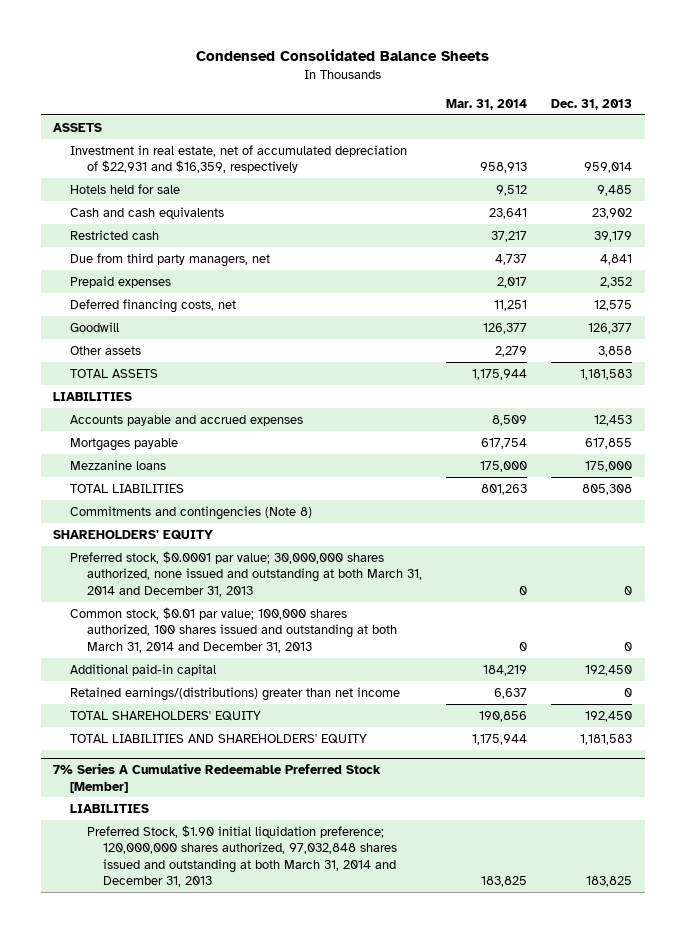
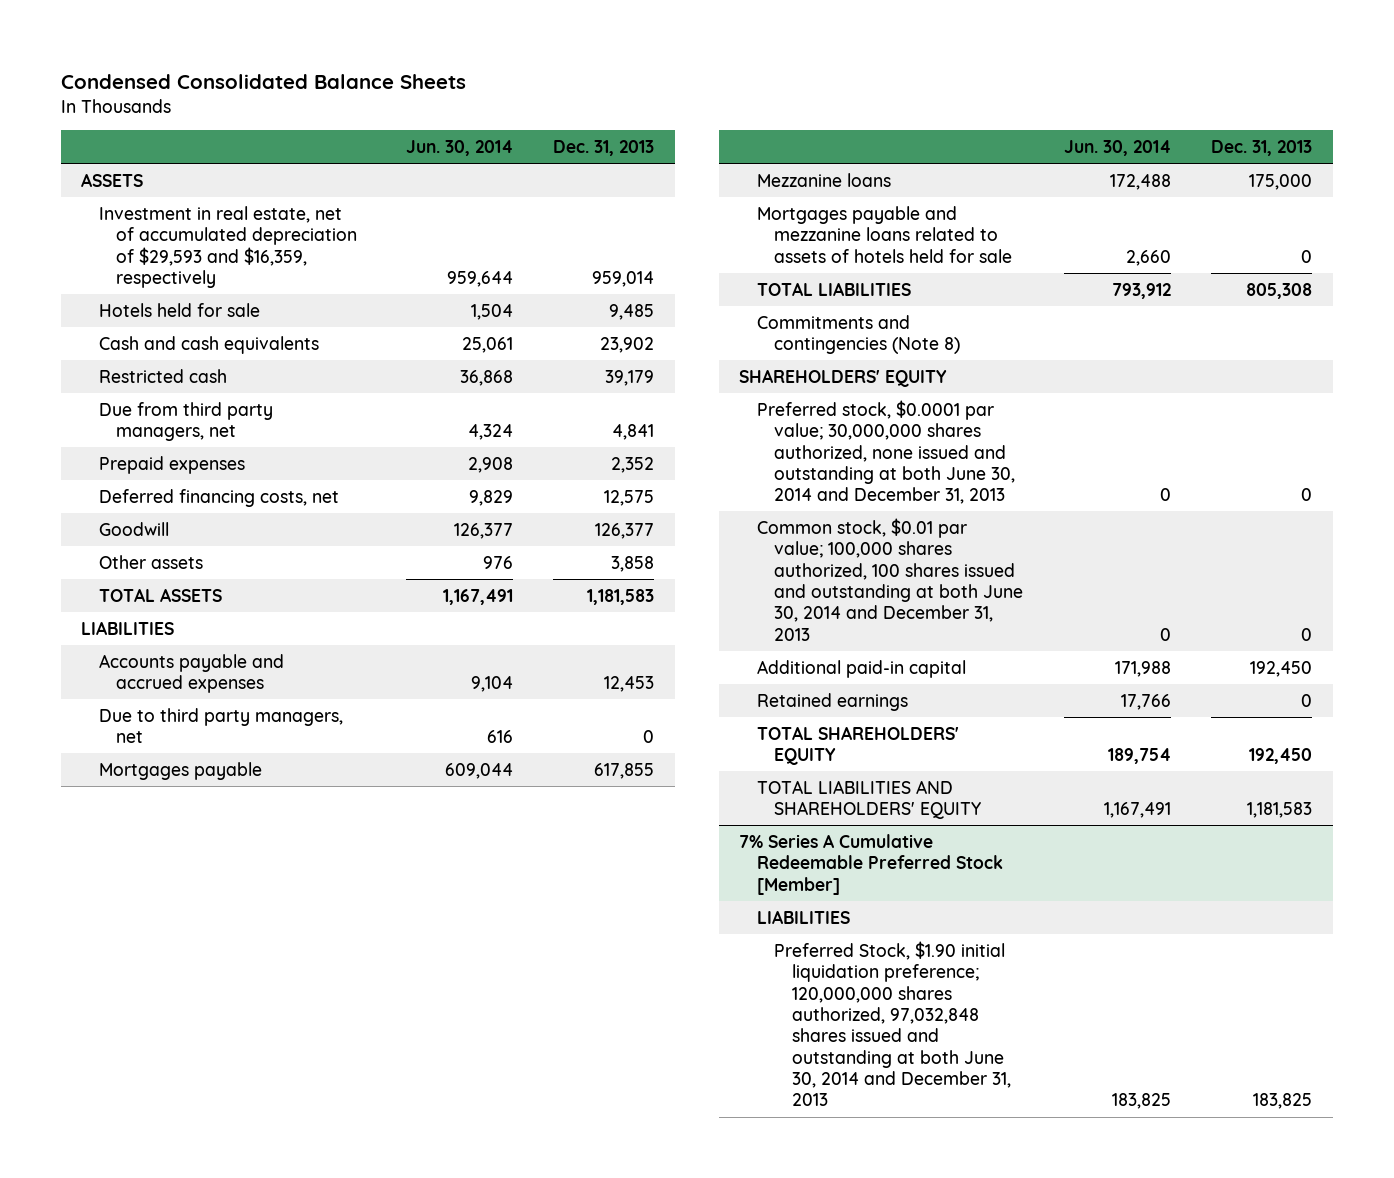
[446,98,528,110] Mar. 31, 2014 -> none
none -> [405,140,513,157] Jun. 30, 2014
[70,144,408,174] Investment in real estate, net of accumulated depreciation of $22,931 and $16,359, respectively -> [98,205,358,288] Investment in real estate, net of accumulated depreciation of $29,593 and $16,359, respectively
none -> [98,707,343,744] Due to third party managers, net
none -> [756,205,1013,263] Mortgages payable and mezzanine loans related to assets of hotels held for sale
[70,550,422,597] Preferred stock, $0.0001 par value; 30,000,000 shares authorized, none issued and outstanding at both March 31, 2014 and December 31, 2013 -> [756,399,1016,505] Preferred stock, $0.0001 par value; 30,000,000 shares authorized, none issued and outstanding at both June 30, 2014 and December 31, 2013
[70,606,397,653] Common stock, $0.01 par value; 100,000 shares authorized, 100 shares issued and outstanding at both March 31, 2014 and December 31, 2013 -> [756,517,1024,641] Common stock, $0.01 par value; 100,000 shares authorized, 100 shares issued and outstanding at both June 30, 2014 and December 31, 2013
[70,686,401,701] Retained earnings/(distributions) greater than net income -> [756,692,908,711] Retained earnings
[86,824,398,888] Preferred Stock, $1.90 initial liquidation preference; 120,000,000 shares authorized, 97,032,848 shares issued and outstanding at both March 31, 2014 and December 31, 2013 -> [774,940,1011,1107] Preferred Stock, $1.90 initial liquidation preference; 120,000,000 shares authorized, 97,032,848 shares issued and outstanding at both June 30, 2014 and December 31, 2013

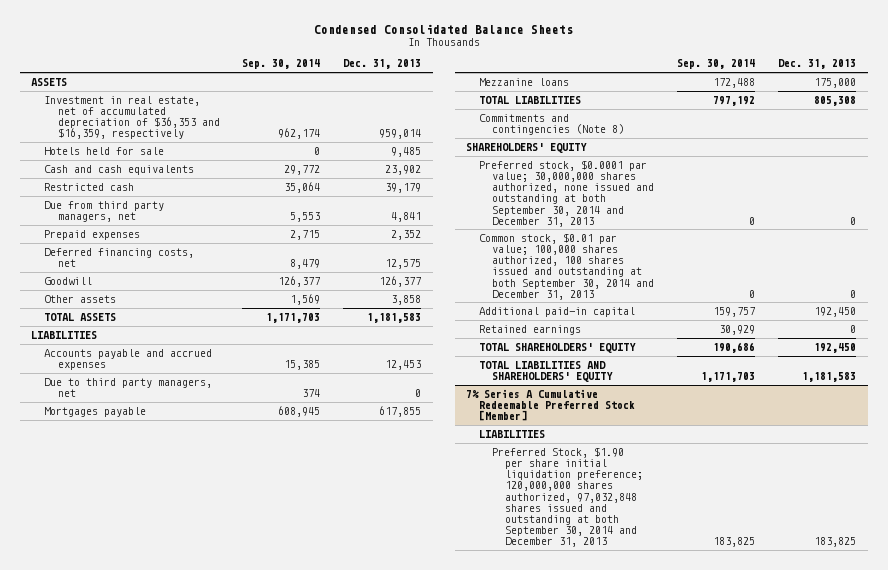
[405,140,513,157] Jun. 30, 2014 -> none
none -> [242,59,321,70] Sep. 30, 2014
[98,205,358,288] Investment in real estate, net of accumulated depreciation of $29,593 and $16,359, respectively -> [44,95,220,140] Investment in real estate, net of accumulated depreciation of $36,353 and $16,359, respectively
[756,205,1013,263] Mortgages payable and mezzanine loans related to assets of hotels held for sale -> none
[756,399,1016,505] Preferred stock, $0.0001 par value; 30,000,000 shares authorized, none issued and outstanding at both June 30, 2014 and December 31, 2013 -> [479,159,655,227] Preferred stock, $0.0001 par value; 30,000,000 shares authorized, none issued and outstanding at both September 30, 2014 and December 31, 2013
[756,517,1024,641] Common stock, $0.01 par value; 100,000 shares authorized, 100 shares issued and outstanding at both June 30, 2014 and December 31, 2013 -> [479,232,655,300] Common stock, $0.01 par value; 100,000 shares authorized, 100 shares issued and outstanding at both September 30, 2014 and December 31, 2013
[774,940,1011,1107] Preferred Stock, $1.90 initial liquidation preference; 120,000,000 shares authorized, 97,032,848 shares issued and outstanding at both June 30, 2014 and December 31, 2013 -> [492,446,644,548] Preferred Stock, $1.90 per share initial liquidation preference; 120,000,000 shares authorized, 97,032,848 shares issued and outstanding at both September 30, 2014 and December 31, 2013

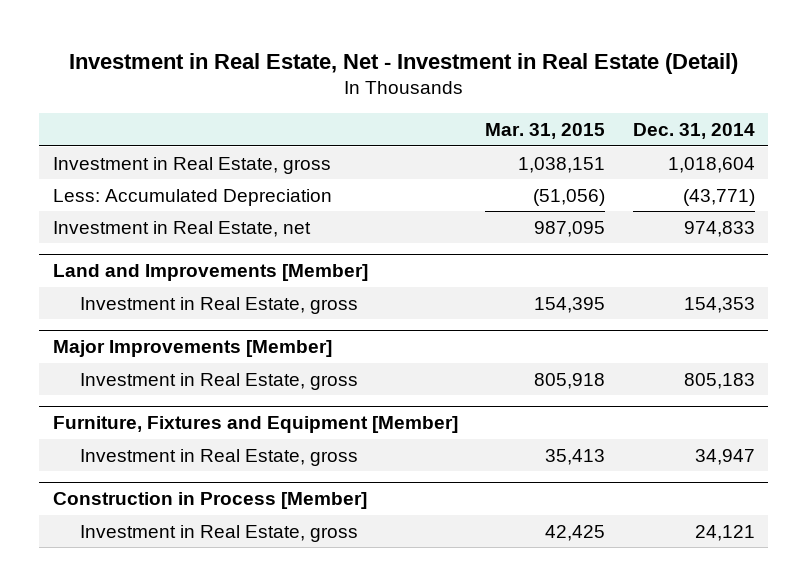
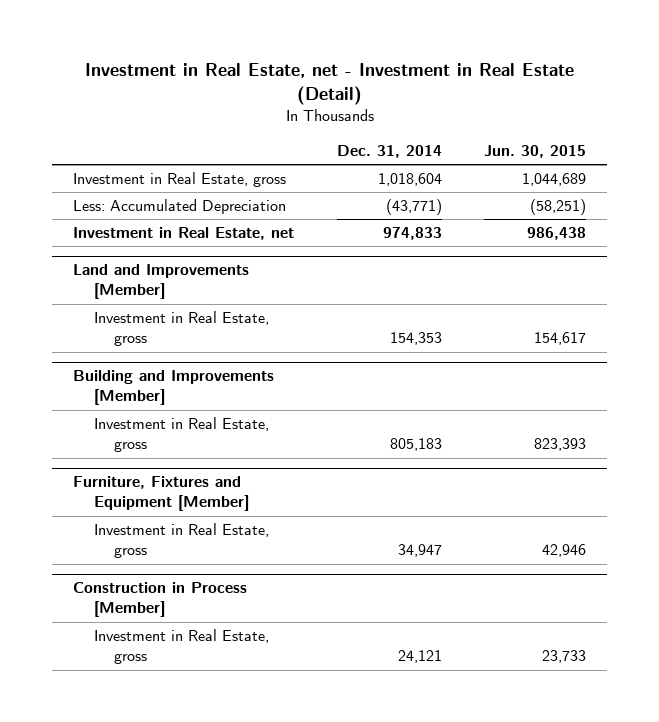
[68,52,738,74] Investment in Real Estate, Net - Investment in Real Estate (Detail) -> [84,63,574,106] Investment in Real Estate, net - Investment in Real Estate (Detail)
[485,123,606,140] Mar. 31, 2015 -> none
none -> [484,145,587,159] Jun. 30, 2015
[52,339,332,357] Major Improvements [Member] -> [73,370,275,406] Building and Improvements [Member]

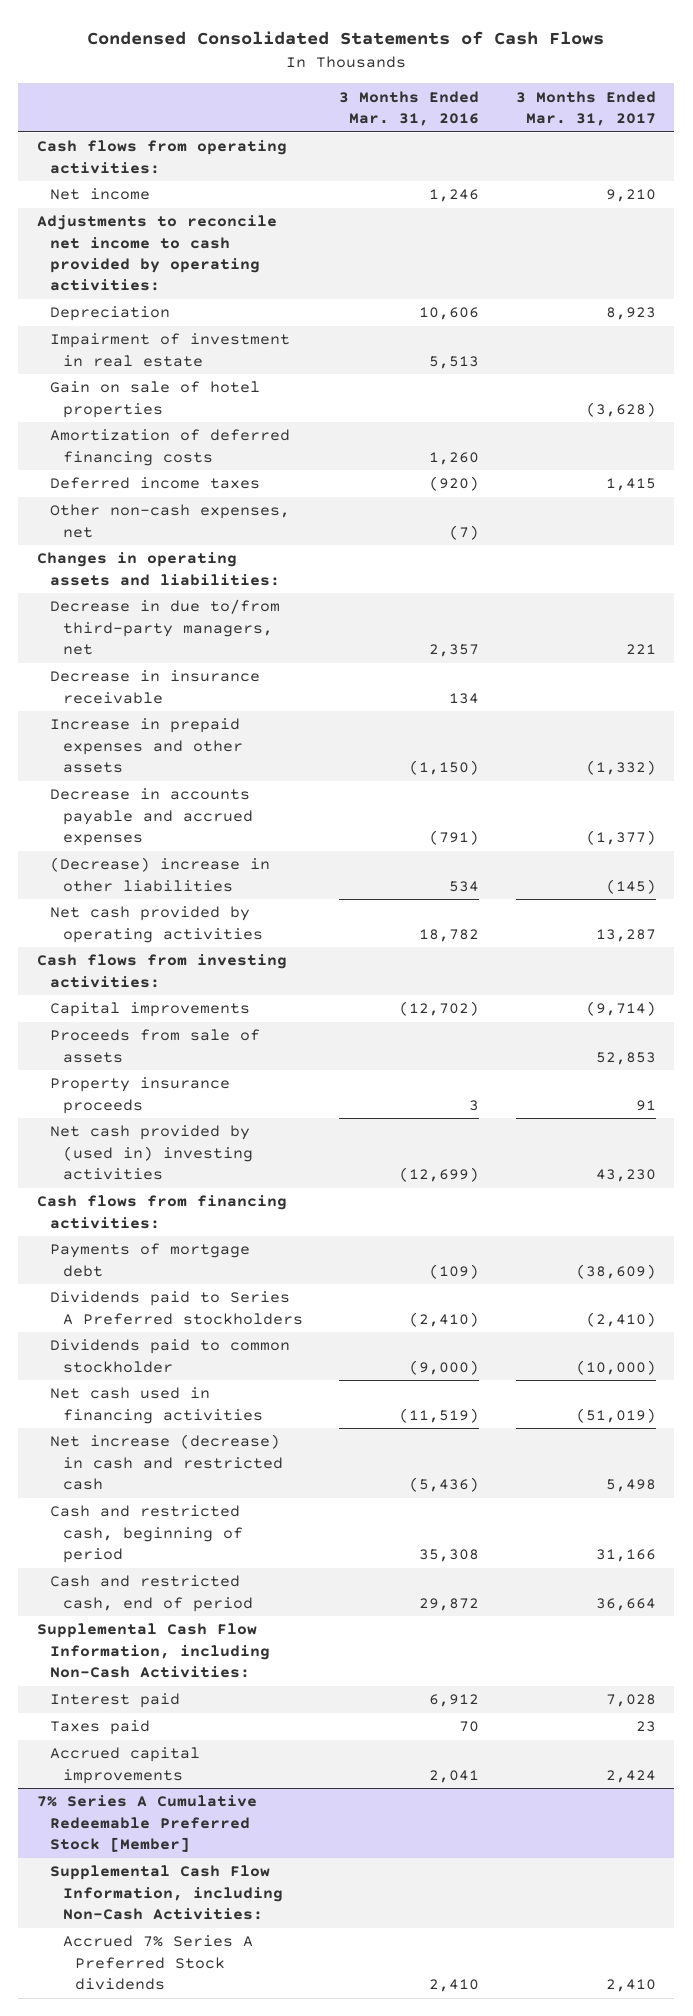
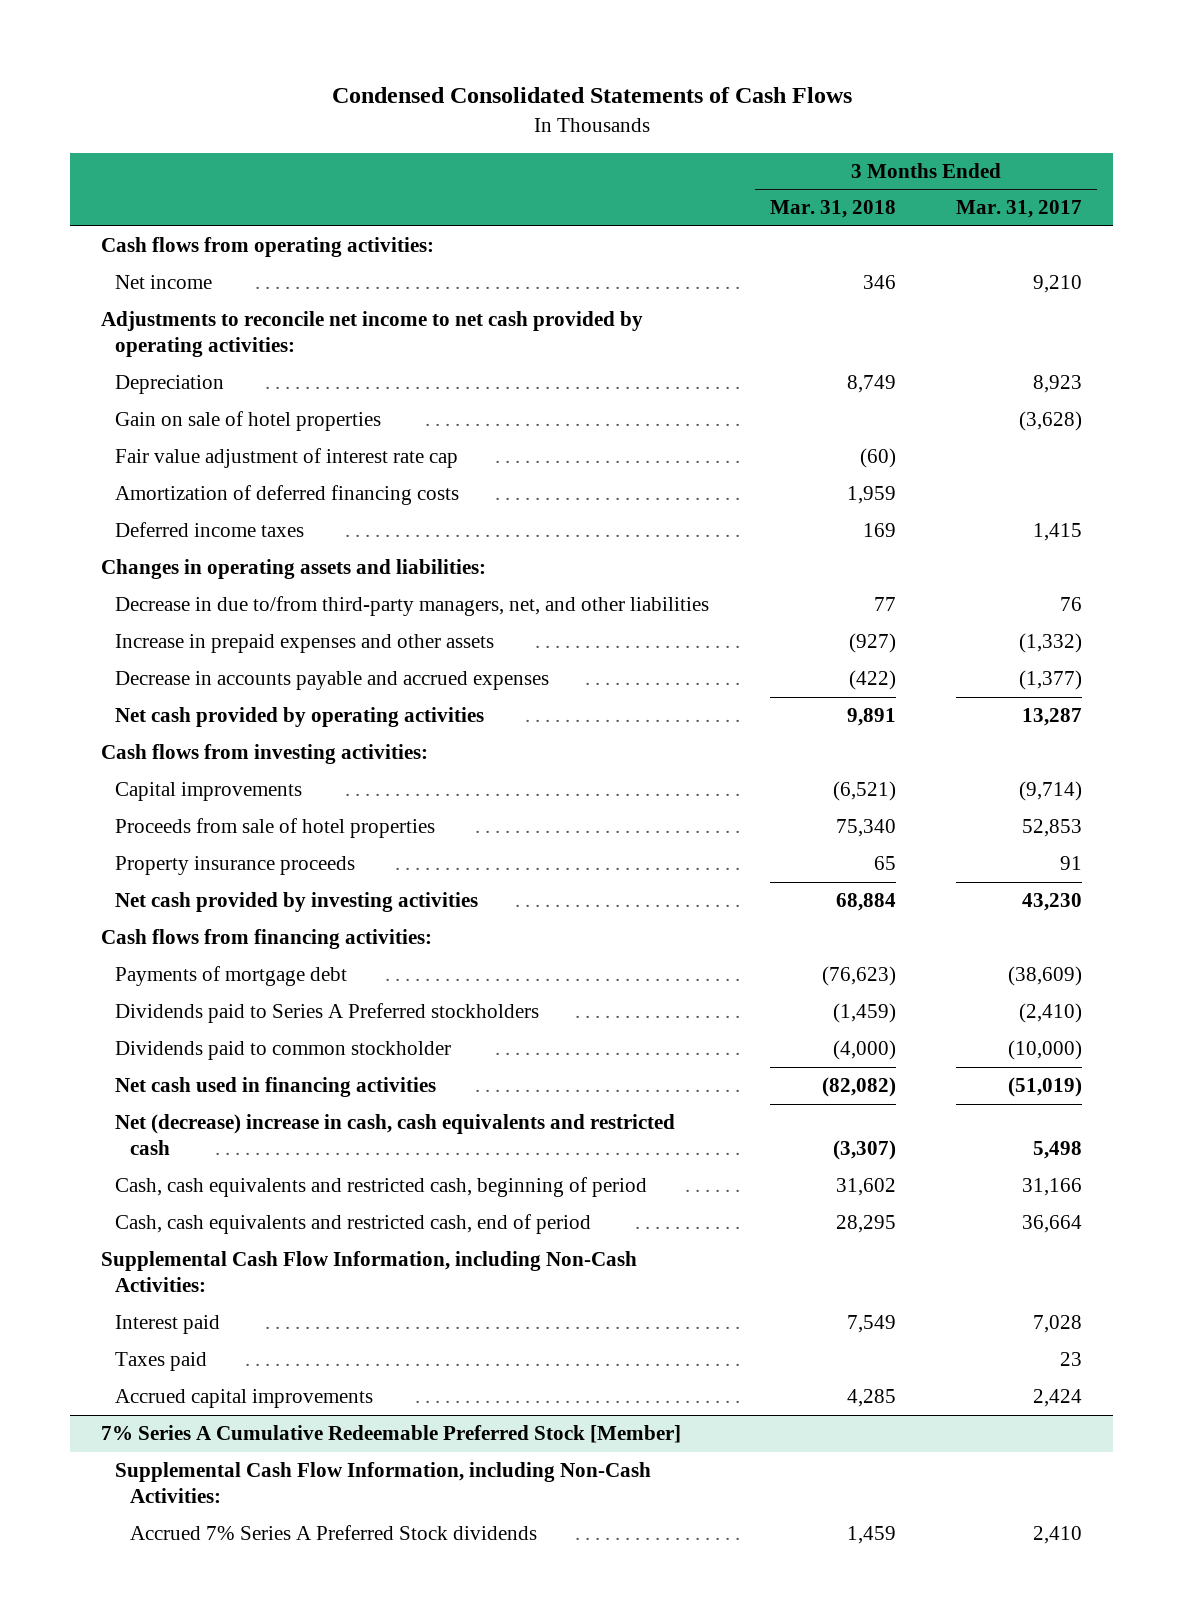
[339,90,480,127] 3 Months Ended Mar. 31, 2016 -> none
none -> [769,200,896,219] Mar. 31, 2018
[36,215,277,292] Adjustments to reconcile net income to cash provided by operating activities: -> [100,311,643,358] Adjustments to reconcile net income to net cash provided by operating activities:
[49,333,290,367] Impairment of investment in real estate -> none
none -> [115,448,459,469] Fair value adjustment of interest rate cap
[49,504,290,538] Other non-cash expenses, net -> none
[49,670,260,704] Decrease in insurance receivable -> none
[49,599,280,655] Decrease in due to/from third-party managers, net -> [115,596,710,617] Decrease in due to/from third-party managers, net, and other liabilities
[625,643,656,654] 221 -> [1060,597,1083,612] 76
[49,857,270,892] (Decrease) increase in other liabilities -> none
[49,1029,260,1063] Proceeds from sale of assets -> [115,818,436,839] Proceeds from sale of hotel properties
[49,1125,253,1180] Net cash provided by (used in) investing activities -> [115,892,479,913] Net cash provided by investing activities
[49,1434,283,1490] Net increase (decrease) in cash and restricted cash -> [115,1114,676,1156] Net (decrease) increase in cash, cash equivalents and restricted cash
[49,1505,243,1563] Cash and restricted cash, beginning of period -> [115,1177,648,1198] Cash, cash equivalents and restricted cash, beginning of period
[49,1575,253,1612] Cash and restricted cash, end of period -> [115,1214,592,1235] Cash, cash equivalents and restricted cash, end of period

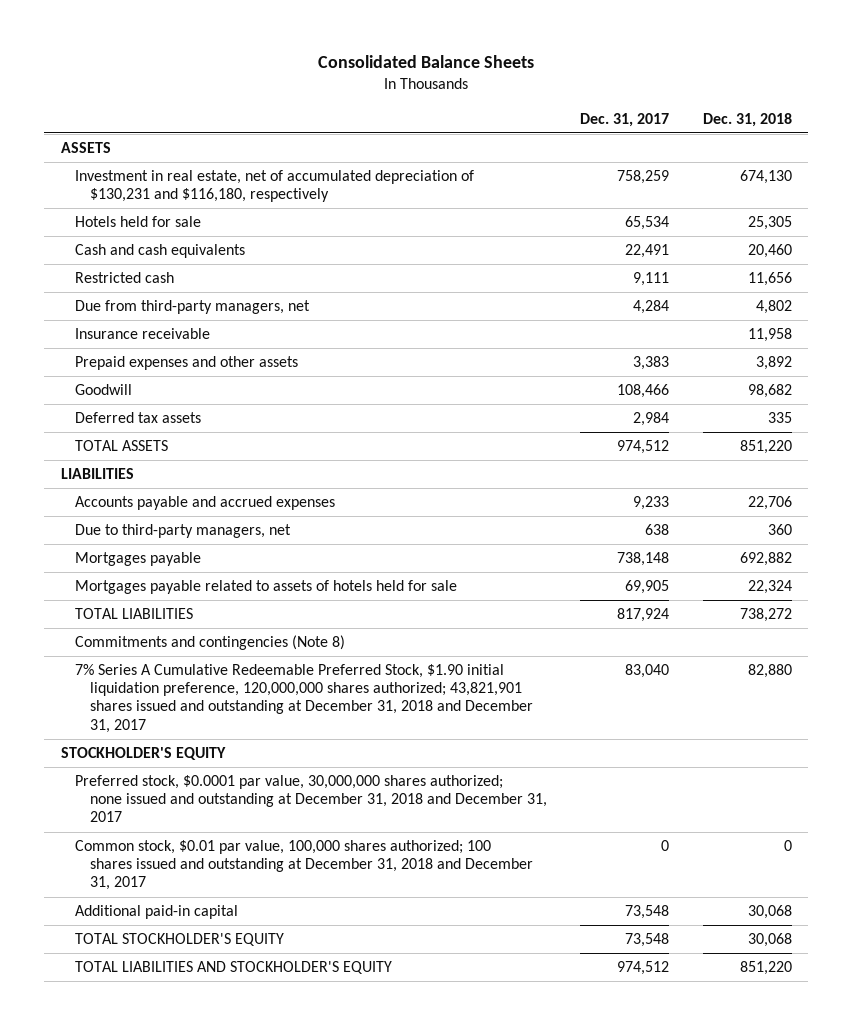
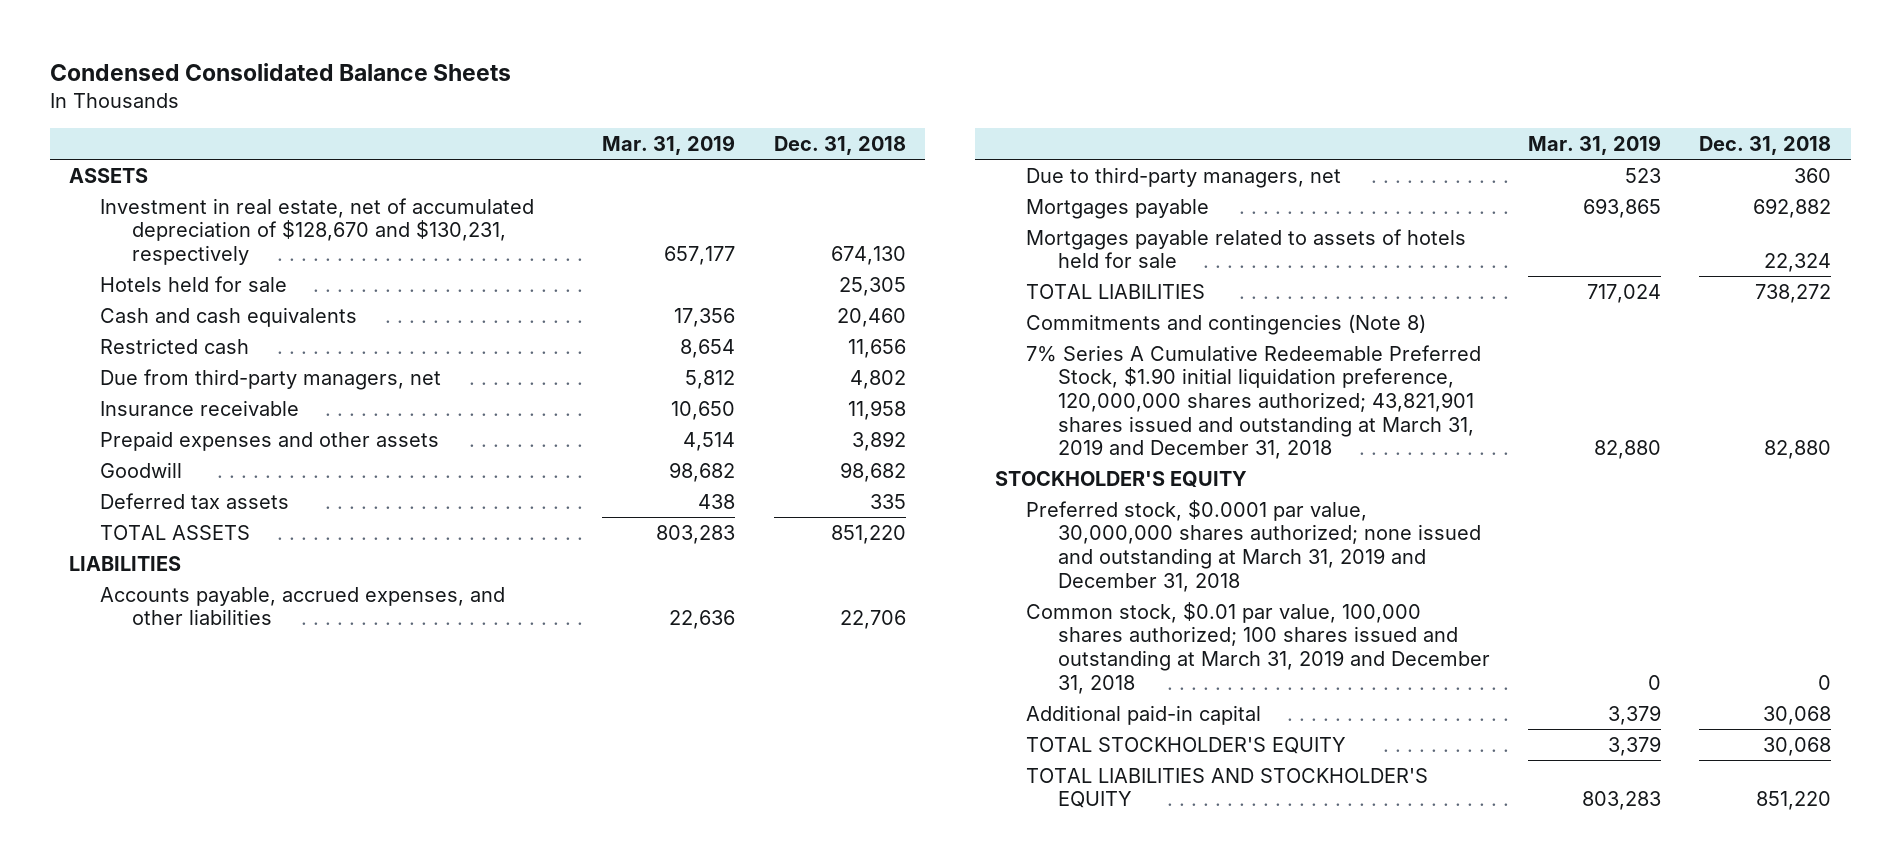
[318,55,535,69] Consolidated Balance Sheets -> [49,63,511,82] Condensed Consolidated Balance Sheets
[580,112,670,127] Dec. 31, 2017 -> none
none -> [602,135,736,156] Mar. 31, 2019
[75,170,475,203] Investment in real estate, net of accumulated depreciation of $130,231 and $116,180, respectively -> [100,197,535,265] Investment in real estate, net of accumulated depreciation of $128,670 and $130,231, respectively
[75,496,336,511] Accounts payable and accrued expenses -> [100,586,506,626] Accounts payable, accrued expenses, and other liabilities
[75,664,533,733] 7% Series A Cumulative Redeemable Preferred Stock, $1.90 initial liquidation preference, 120,000,000 shares authorized; 43,821,901 shares issued and outstanding at December 31, 2018 and December 31, 2017 -> [1026,344,1482,460] 7% Series A Cumulative Redeemable Preferred Stock, $1.90 initial liquidation preference, 120,000,000 shares authorized; 43,821,901 shares issued and outstanding at March 31, 2019 and December 31, 2018
[75,775,547,823] Preferred stock, $0.0001 par value, 30,000,000 shares authorized; none issued and outstanding at December 31, 2018 and December 31, 2017 -> [1026,499,1481,592] Preferred stock, $0.0001 par value, 30,000,000 shares authorized; none issued and outstanding at March 31, 2019 and December 31, 2018
[75,840,533,891] Common stock, $0.01 par value, 100,000 shares authorized; 100 shares issued and outstanding at December 31, 2018 and December 31, 2017 -> [1026,601,1490,694] Common stock, $0.01 par value, 100,000 shares authorized; 100 shares issued and outstanding at March 31, 2019 and December 31, 2018

